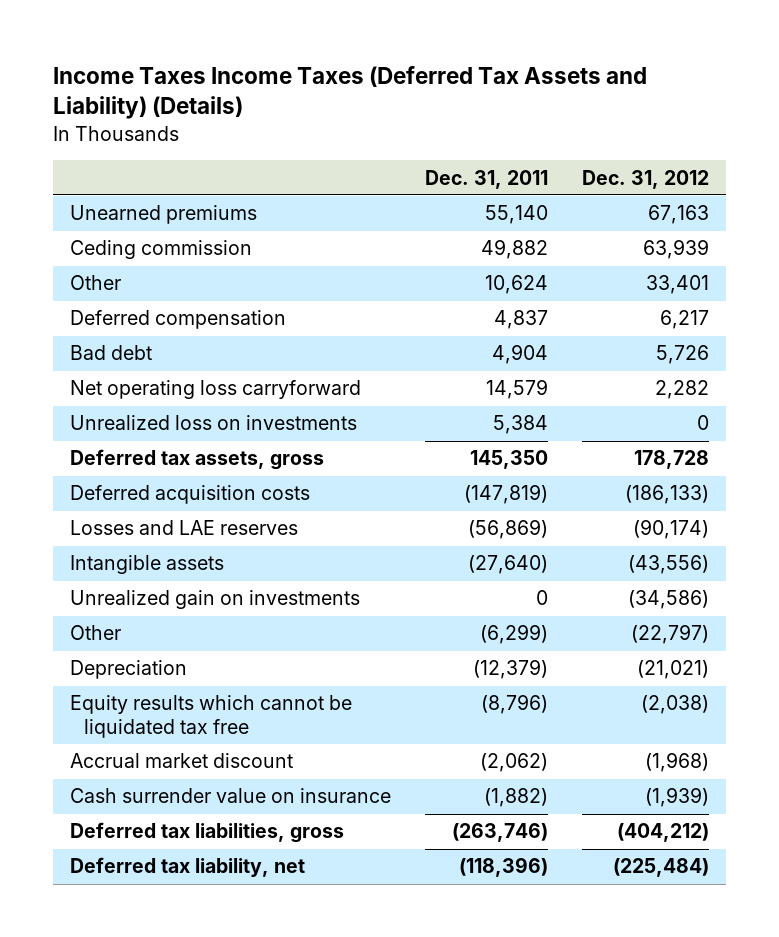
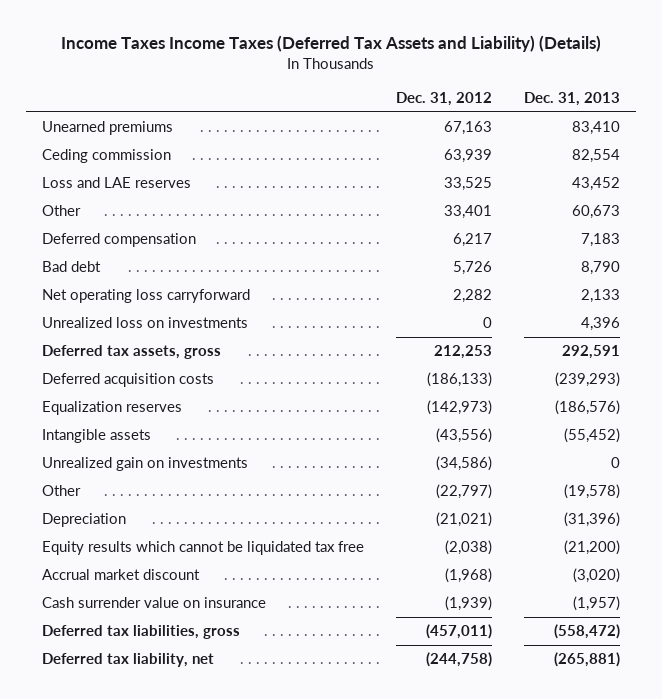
[424,169,548,189] Dec. 31, 2011 -> none
none -> [524,92,621,107] Dec. 31, 2013
none -> [42,177,192,189] Loss and LAE reserves
[633,450,709,470] 178,728 -> [434,345,493,360] 212,253
[69,520,298,536] Losses and LAE reserves -> none
none -> [42,401,183,416] Equalization reserves
[616,823,709,843] (404,212) -> [426,624,493,640] (457,011)
[612,858,709,878] (225,484) -> [426,652,493,668] (244,758)

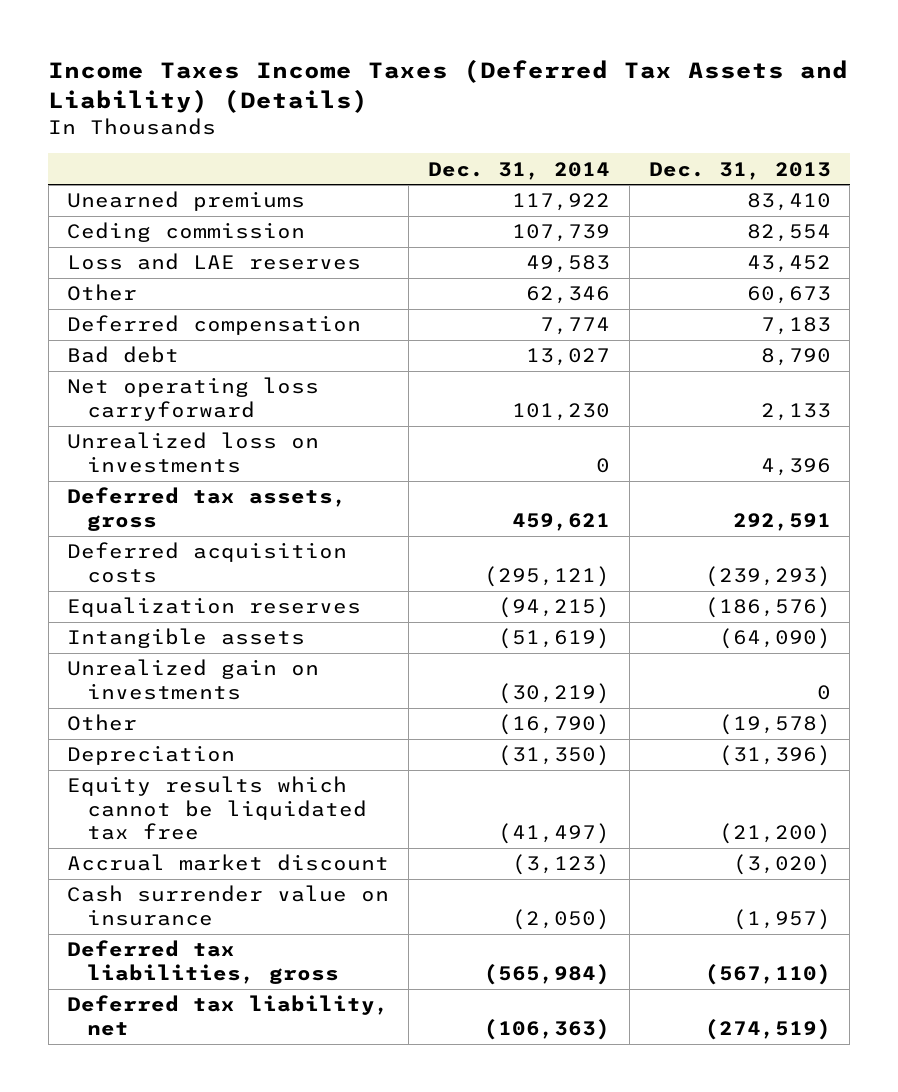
[396,92,493,107] Dec. 31, 2012 -> none
none -> [427,161,610,180] Dec. 31, 2014
[564,428,621,444] (55,452) -> [718,628,831,650] (64,090)
[554,624,621,640] (558,472) -> [704,963,831,985] (567,110)
[554,652,621,668] (265,881) -> [704,1018,831,1040] (274,519)

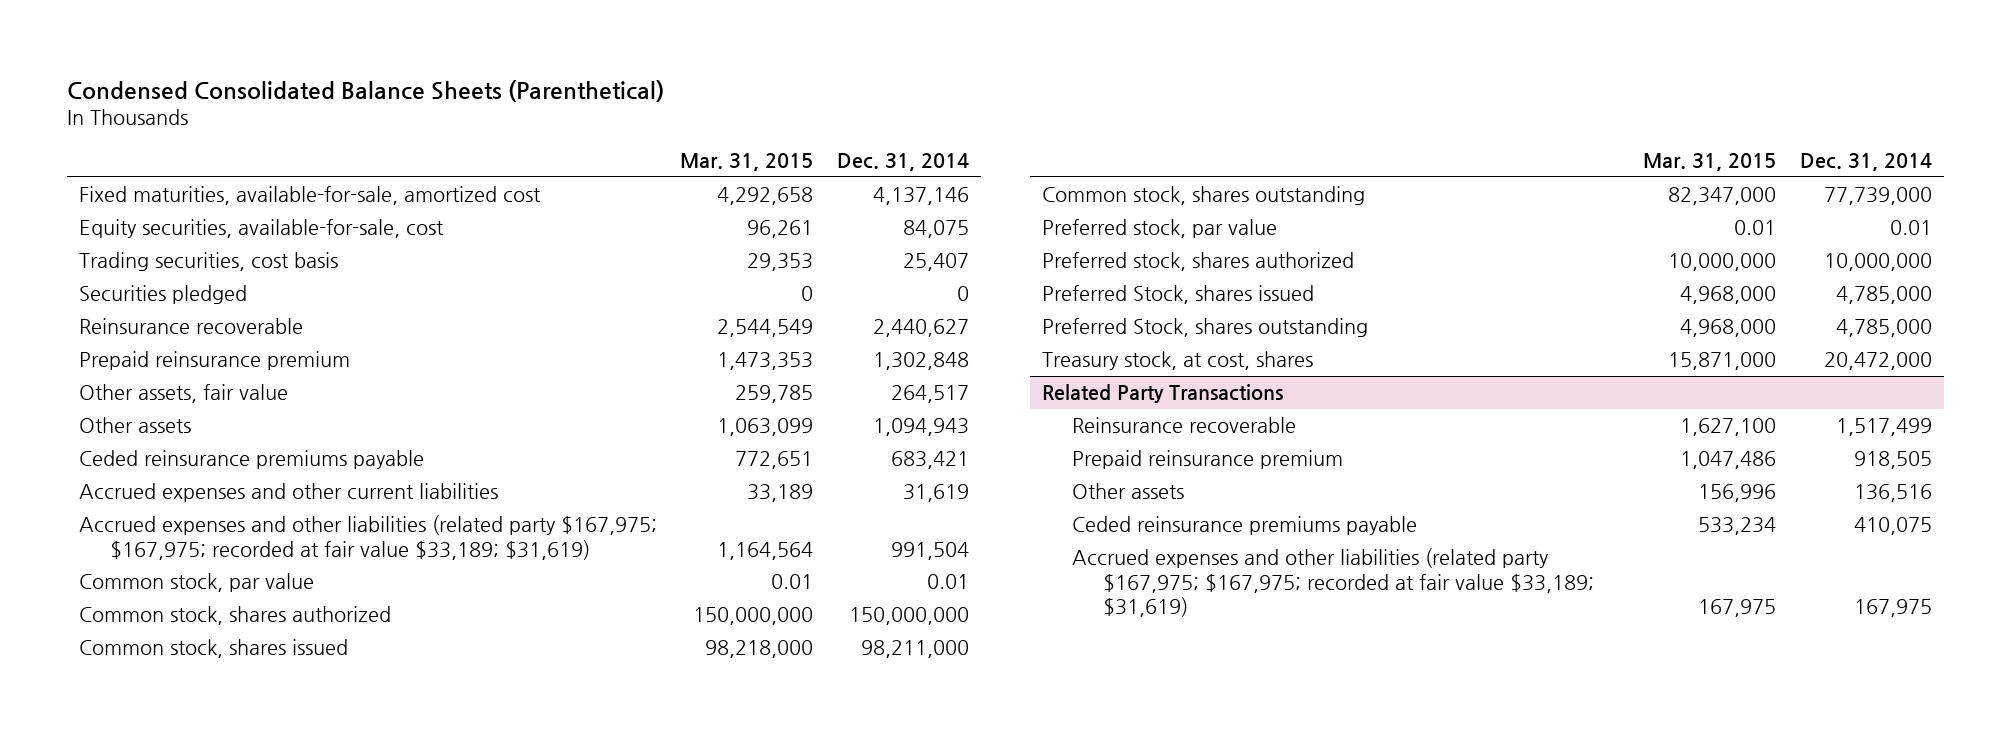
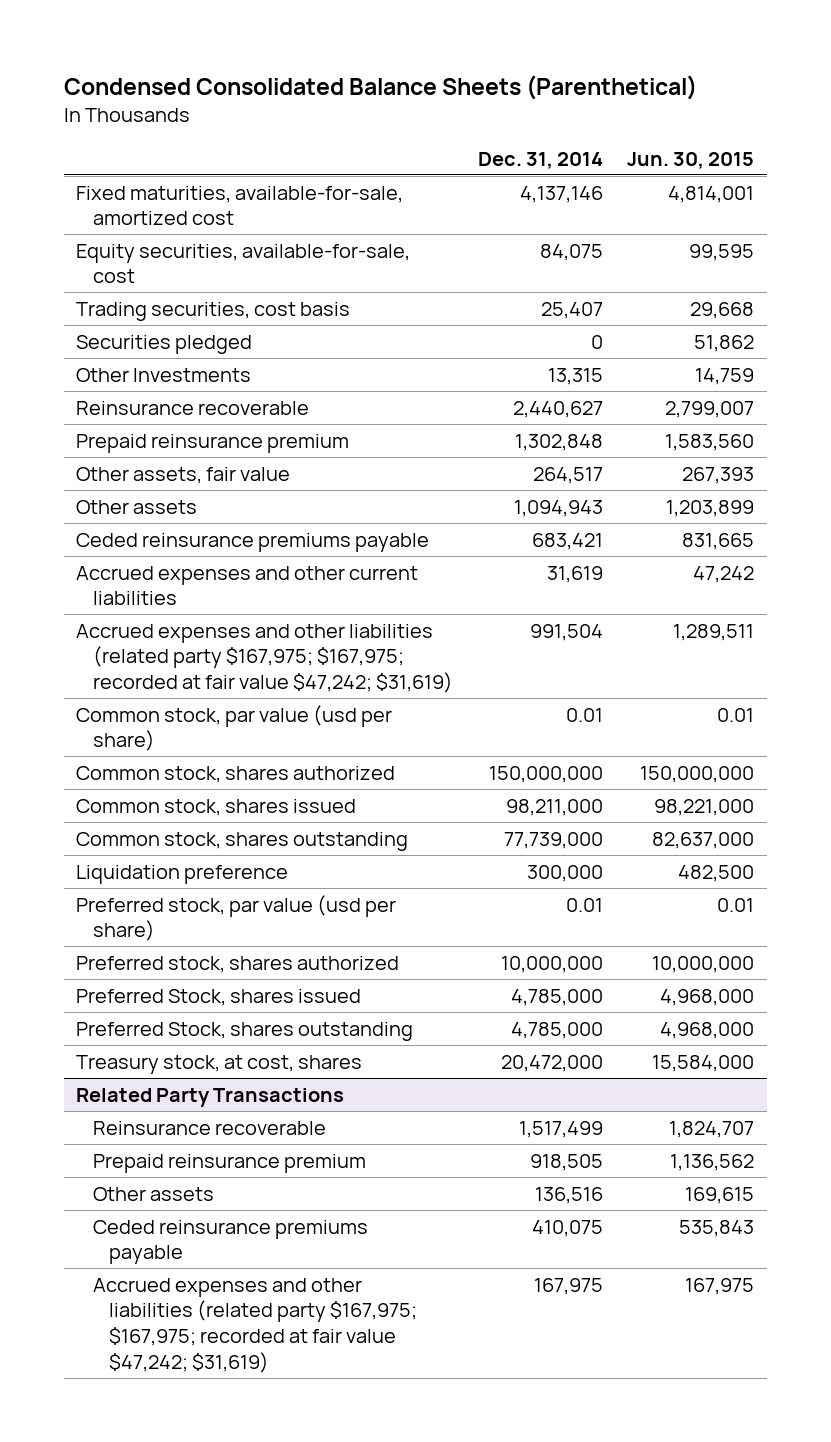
[680,153,814,172] Mar. 31, 2015 -> none
none -> [627,151,755,169] Jun. 30, 2015
none -> [76,367,252,382] Other Investments
[78,515,657,560] Accrued expenses and other liabilities (related party $167,975; $167,975; recorded at fair value $33,189; $31,619) -> [76,623,453,694] Accrued expenses and other liabilities (related party $167,975; $167,975; recorded at fair value $47,242; $31,619)
[78,573,314,593] Common stock, par value -> [76,704,393,752] Common stock, par value (usd per share)
none -> [76,864,289,884] Liquidation preference
[1041,219,1277,239] Preferred stock, par value -> [76,894,397,942] Preferred stock, par value (usd per share)
[1072,548,1595,617] Accrued expenses and other liabilities (related party $167,975; $167,975; recorded at fair value $33,189; $31,619) -> [92,1277,418,1373] Accrued expenses and other liabilities (related party $167,975; $167,975; recorded at fair value $47,242; $31,619)

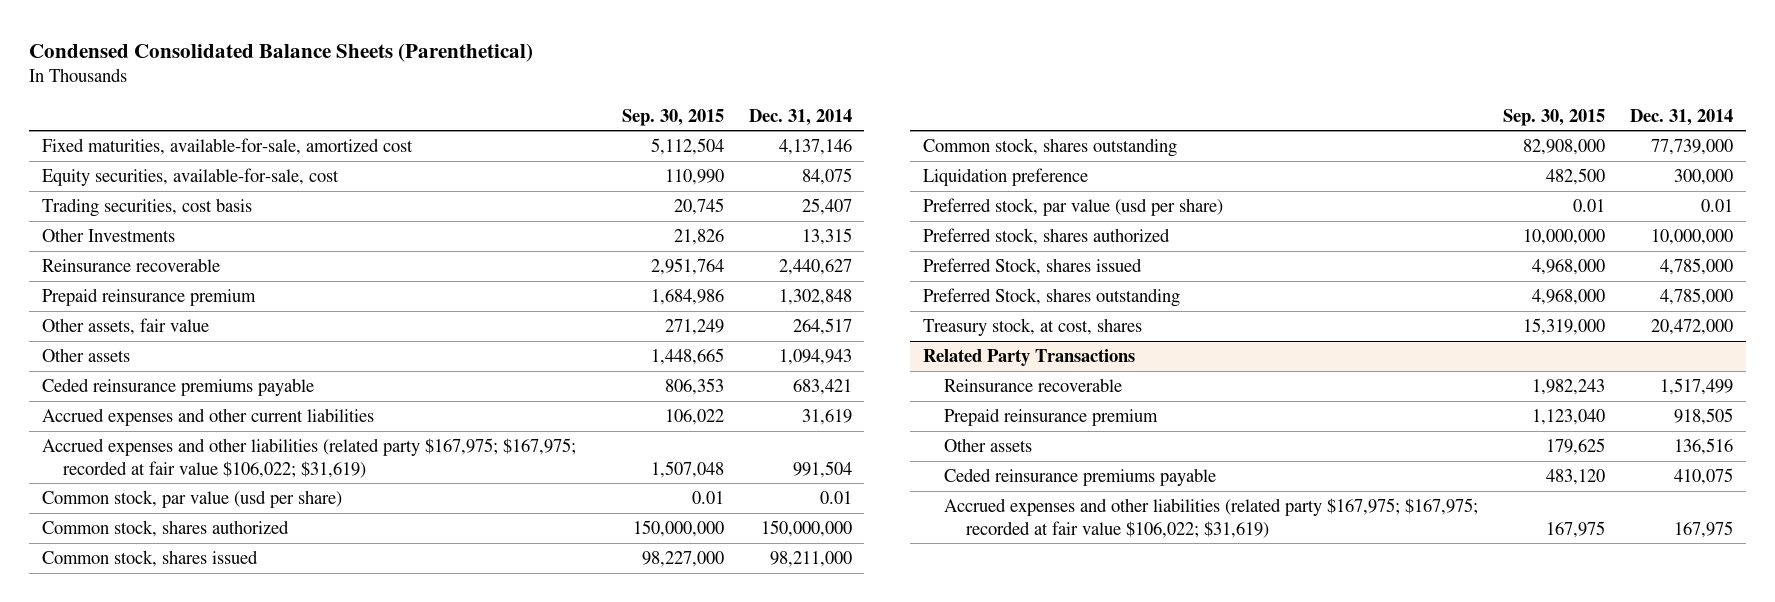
[627,151,755,169] Jun. 30, 2015 -> none
none -> [621,108,724,126] Sep. 30, 2015
[76,334,253,354] Securities pledged -> none
[76,623,453,694] Accrued expenses and other liabilities (related party $167,975; $167,975; recorded at fair value $47,242; $31,619) -> [41,437,576,478] Accrued expenses and other liabilities (related party $167,975; $167,975; recorded at fair value $106,022; $31,619)
[92,1277,418,1373] Accrued expenses and other liabilities (related party $167,975; $167,975; recorded at fair value $47,242; $31,619) -> [944,497,1479,538] Accrued expenses and other liabilities (related party $167,975; $167,975; recorded at fair value $106,022; $31,619)

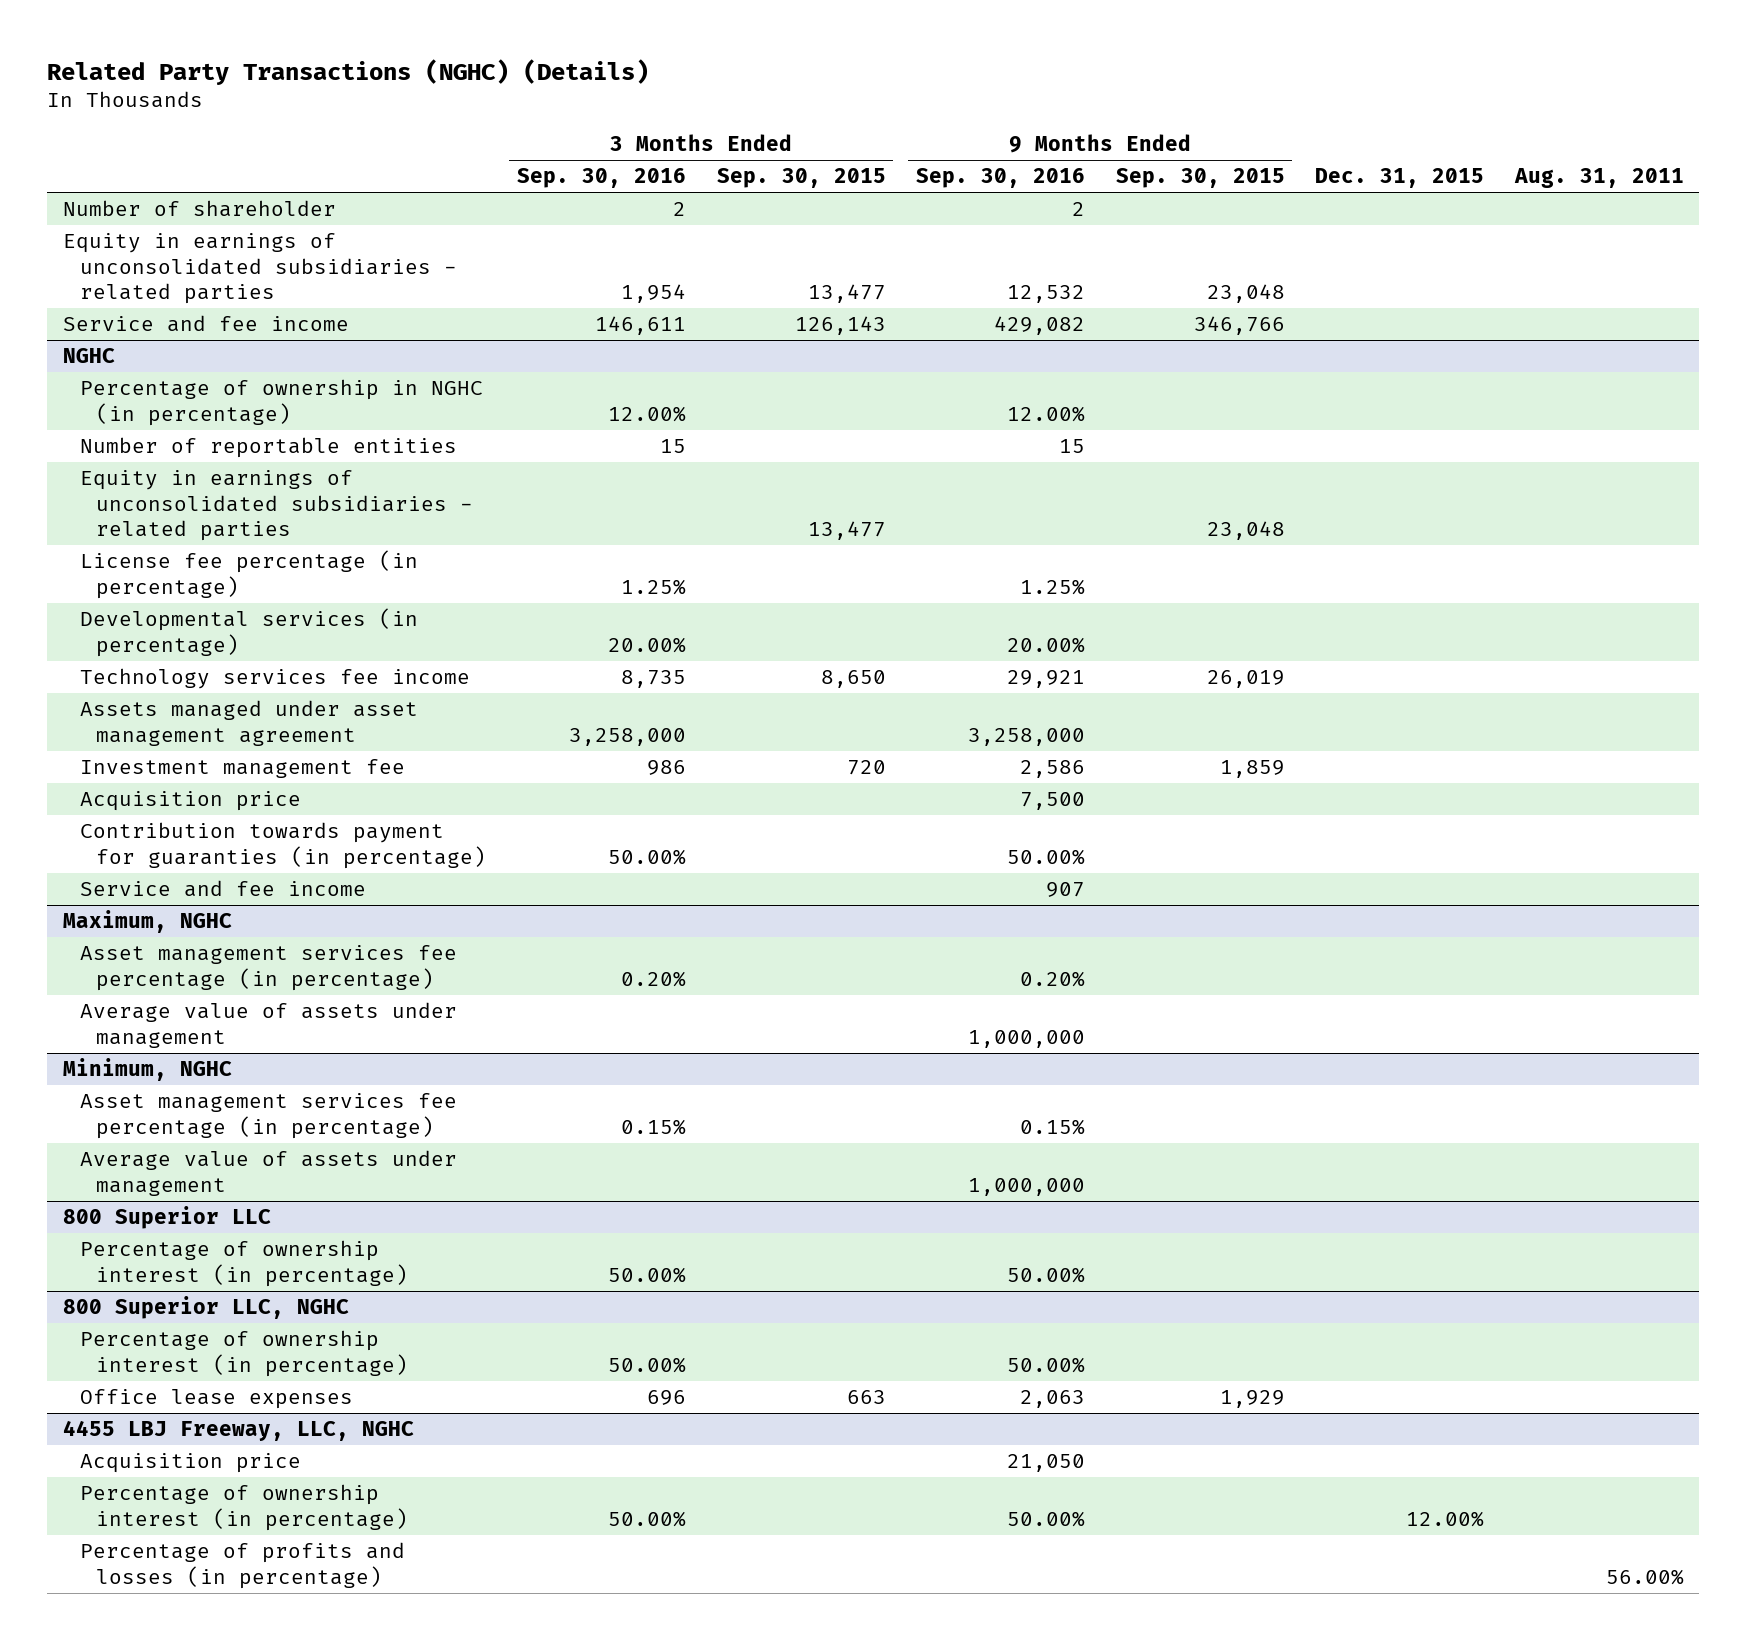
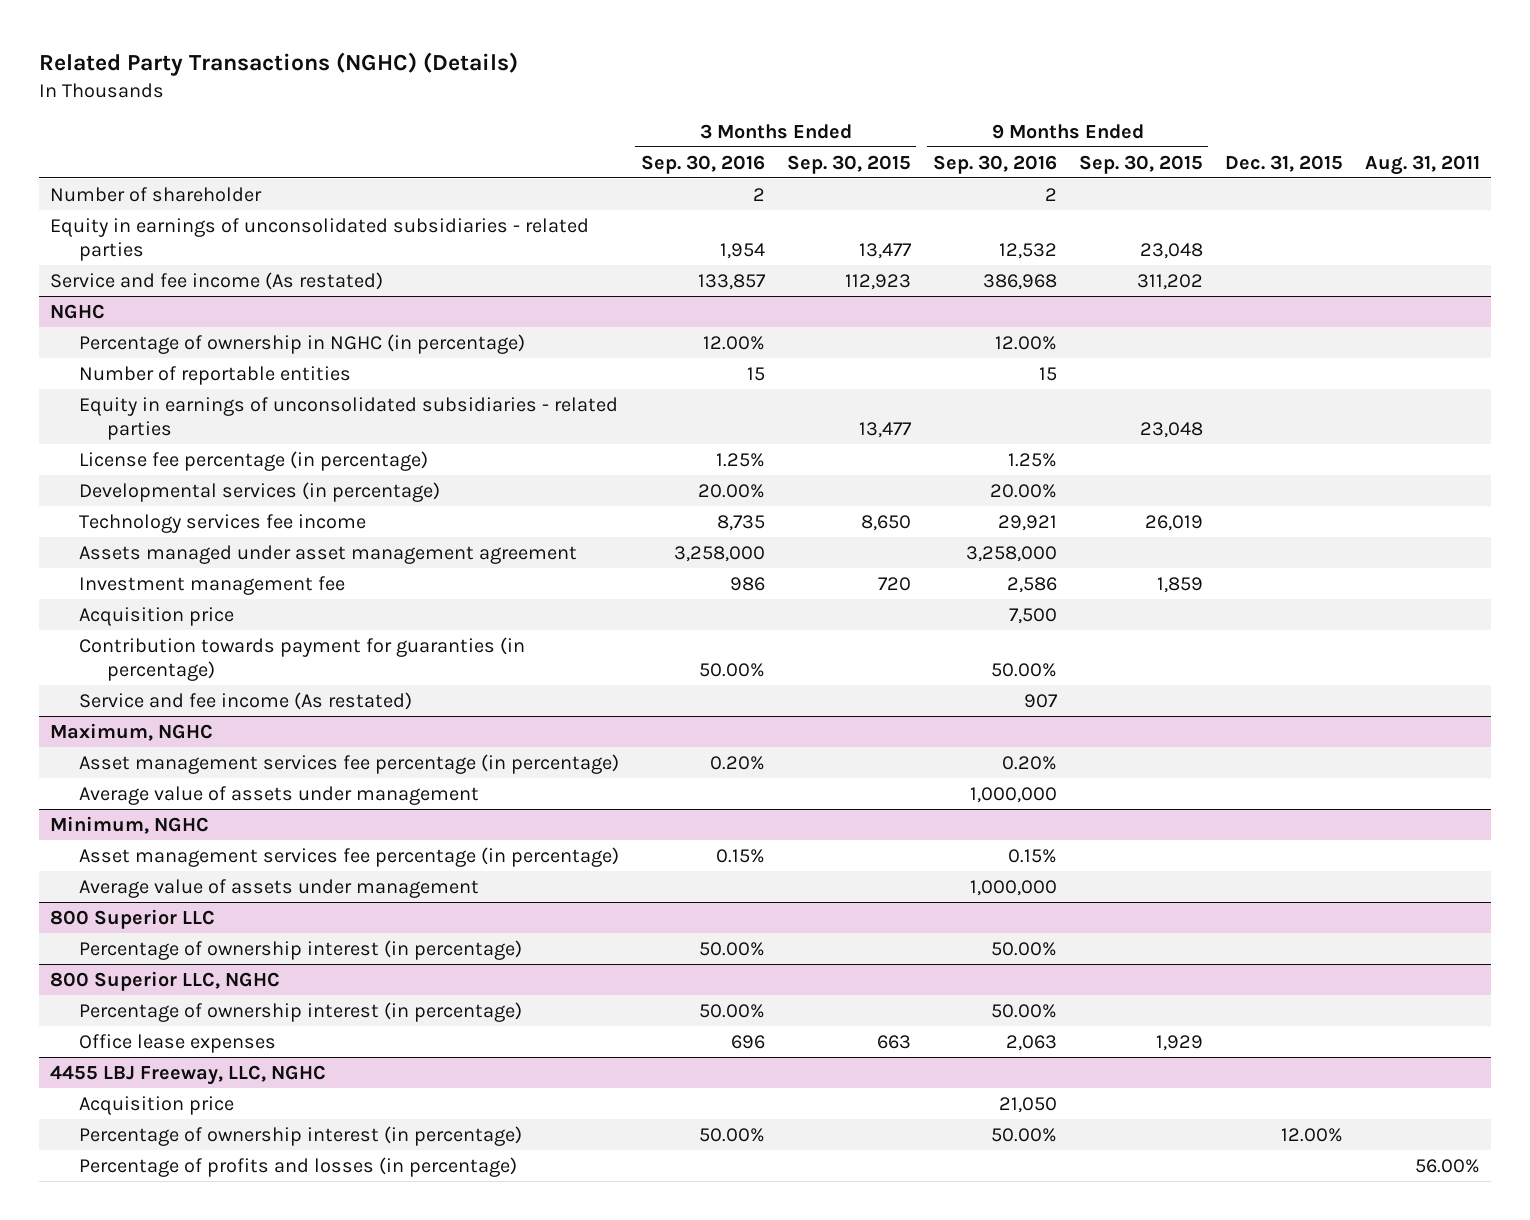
[62,315,349,333] Service and fee income -> [50,271,384,290] Service and fee income (As restated)
[594,316,686,336] 146,611 -> [697,273,766,290] 133,857
[794,316,886,336] 126,143 -> [844,273,911,290] 112,923
[994,316,1086,336] 429,082 -> [982,273,1057,290] 386,968
[1193,316,1285,336] 346,766 -> [1136,273,1203,290] 311,202
[79,880,366,898] Service and fee income -> [78,691,412,710] Service and fee income (As restated)

